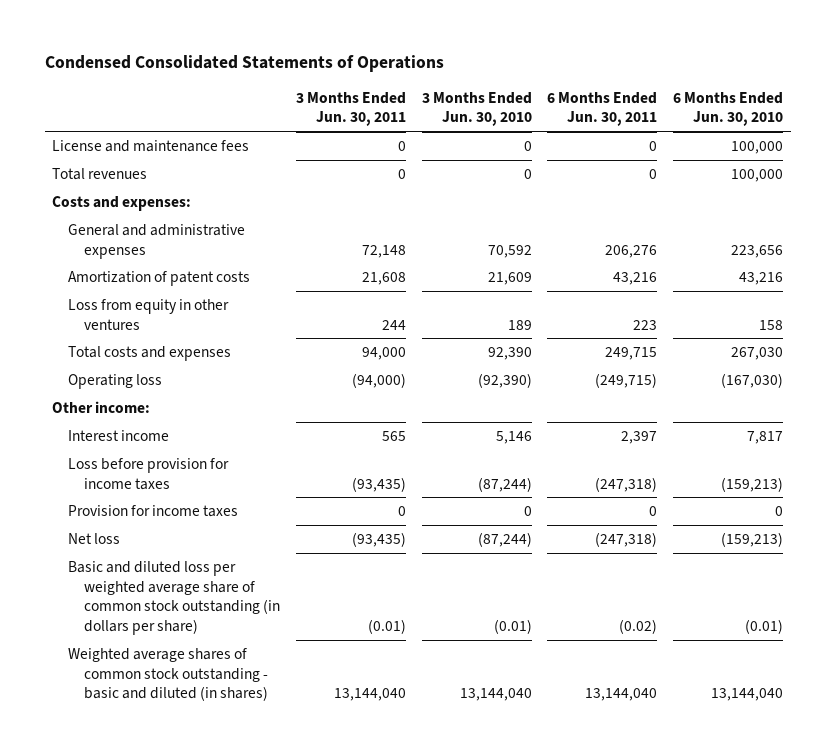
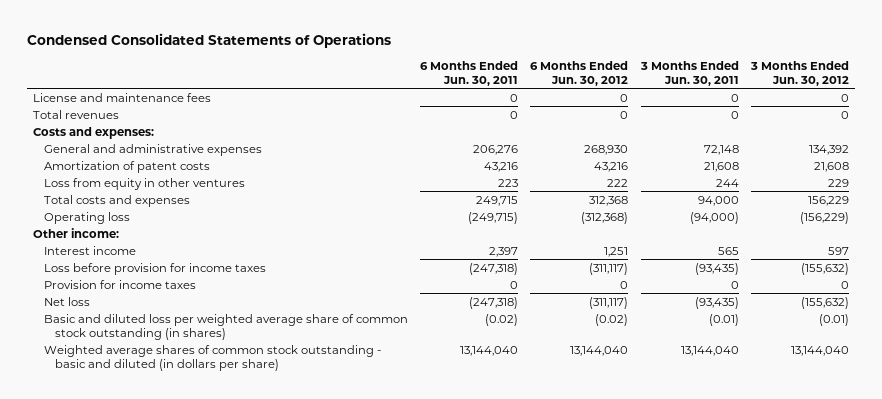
[421,91,532,127] 3 Months Ended Jun. 30, 2010 -> none
[673,91,784,127] 6 Months Ended Jun. 30, 2010 -> none
none -> [530,60,629,86] 6 Months Ended Jun. 30, 2012
none -> [750,60,850,86] 3 Months Ended Jun. 30, 2012
[68,560,281,636] Basic and diluted loss per weighted average share of common stock outstanding (in dollars per share) -> [43,313,408,340] Basic and diluted loss per weighted average share of common stock outstanding (in shares)
[68,647,269,702] Weighted average shares of common stock outstanding - basic and diluted (in shares) -> [43,344,381,371] Weighted average shares of common stock outstanding - basic and diluted (in dollars per share)

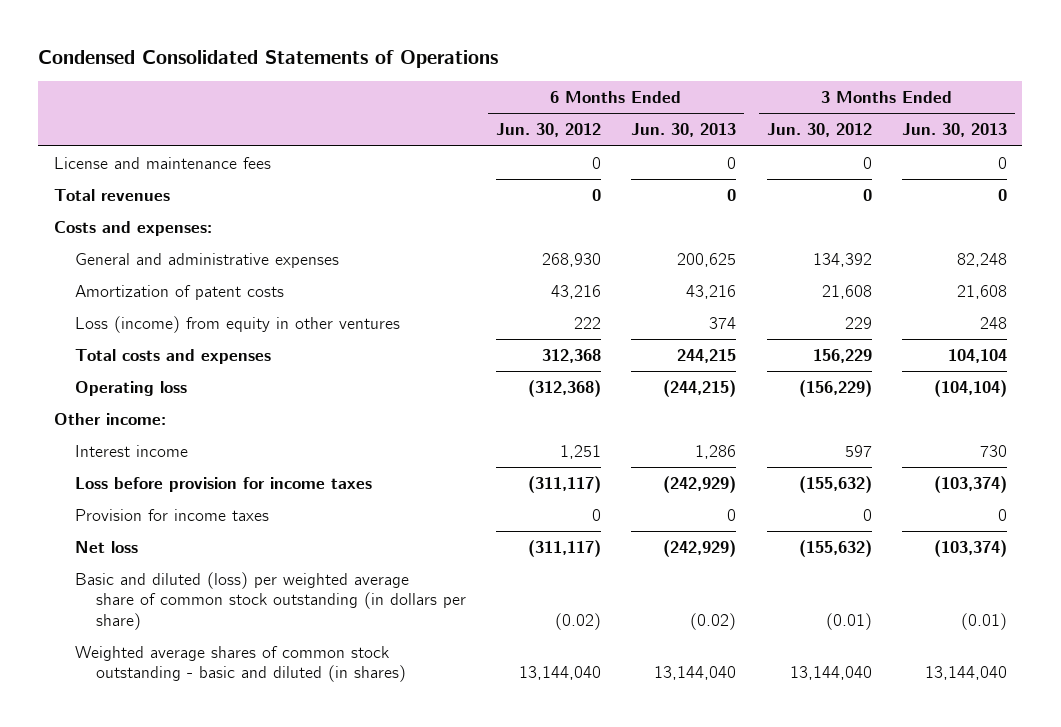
[420,60,519,86] 6 Months Ended Jun. 30, 2011 -> none
[639,60,739,86] 3 Months Ended Jun. 30, 2011 -> none
none -> [631,123,737,138] Jun. 30, 2013
none -> [902,123,1008,138] Jun. 30, 2013
[43,177,245,190] Loss from equity in other ventures -> [74,315,400,333] Loss (income) from equity in other ventures
[43,313,408,340] Basic and diluted loss per weighted average share of common stock outstanding (in shares) -> [74,571,466,630] Basic and diluted (loss) per weighted average share of common stock outstanding (in dollars per share)
[43,344,381,371] Weighted average shares of common stock outstanding - basic and diluted (in dollars per share) -> [74,645,406,683] Weighted average shares of common stock outstanding - basic and diluted (in shares)

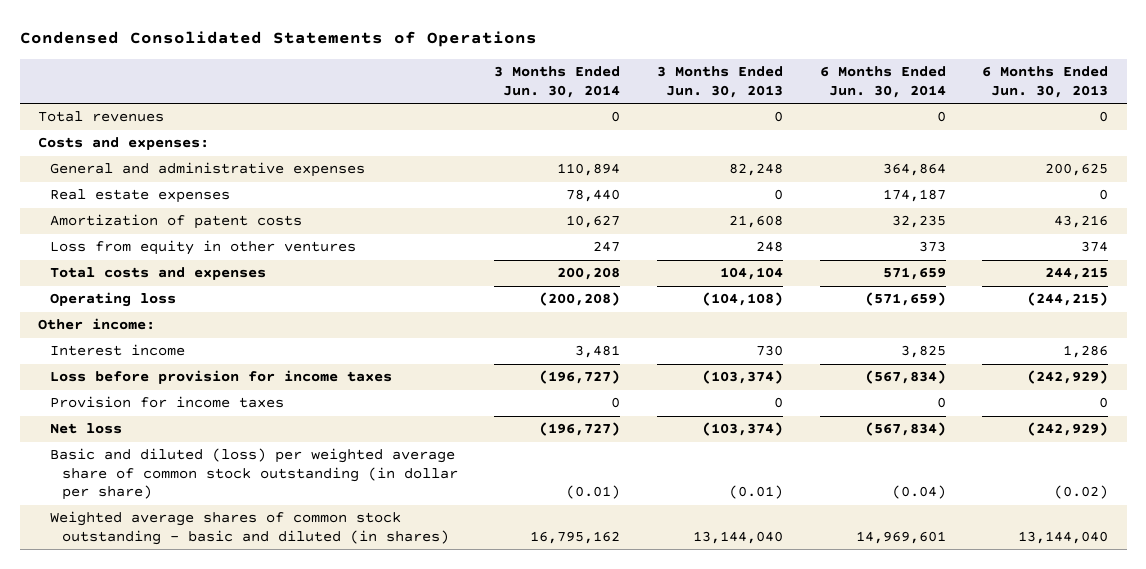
[496,123,602,138] Jun. 30, 2012 -> none
[766,123,872,138] Jun. 30, 2012 -> none
none -> [494,66,621,98] 3 Months Ended Jun. 30, 2014
none -> [819,66,946,98] 6 Months Ended Jun. 30, 2014
[53,156,271,169] License and maintenance fees -> none
none -> [49,189,230,204] Real estate expenses
[74,315,400,333] Loss (income) from equity in other ventures -> [49,240,356,256] Loss from equity in other ventures
[934,379,1008,397] (104,104) -> [701,292,783,307] (104,108)
[74,571,466,630] Basic and diluted (loss) per weighted average share of common stock outstanding (in dollars per share) -> [49,448,458,501] Basic and diluted (loss) per weighted average share of common stock outstanding (in dollar per share)

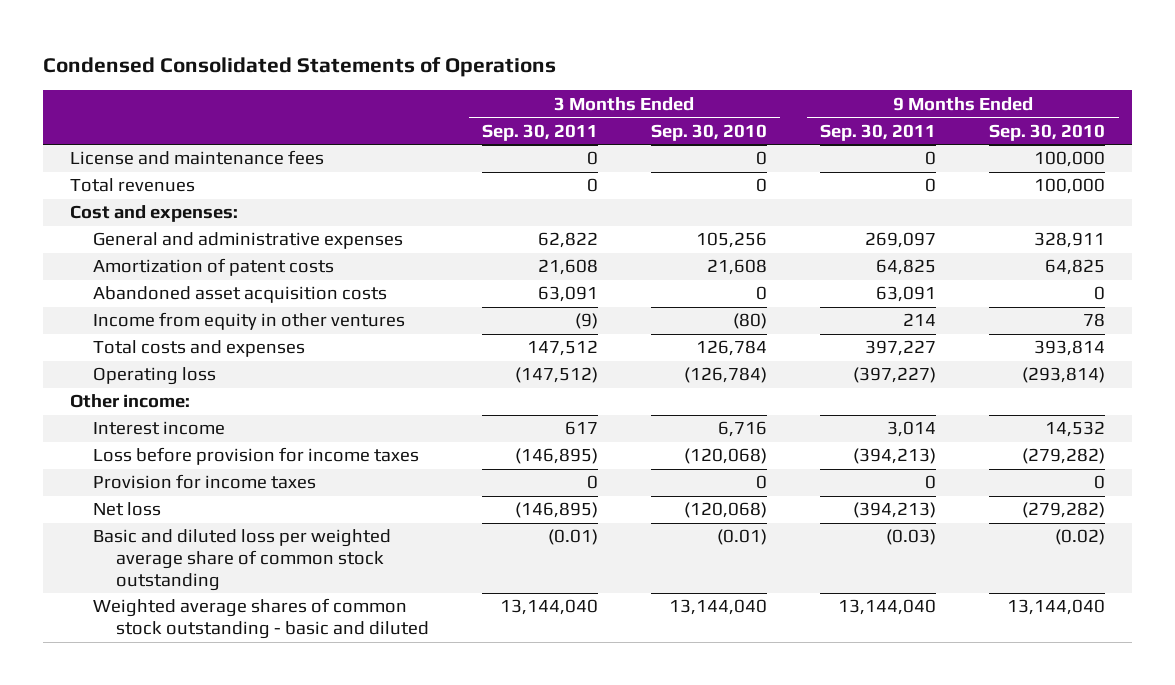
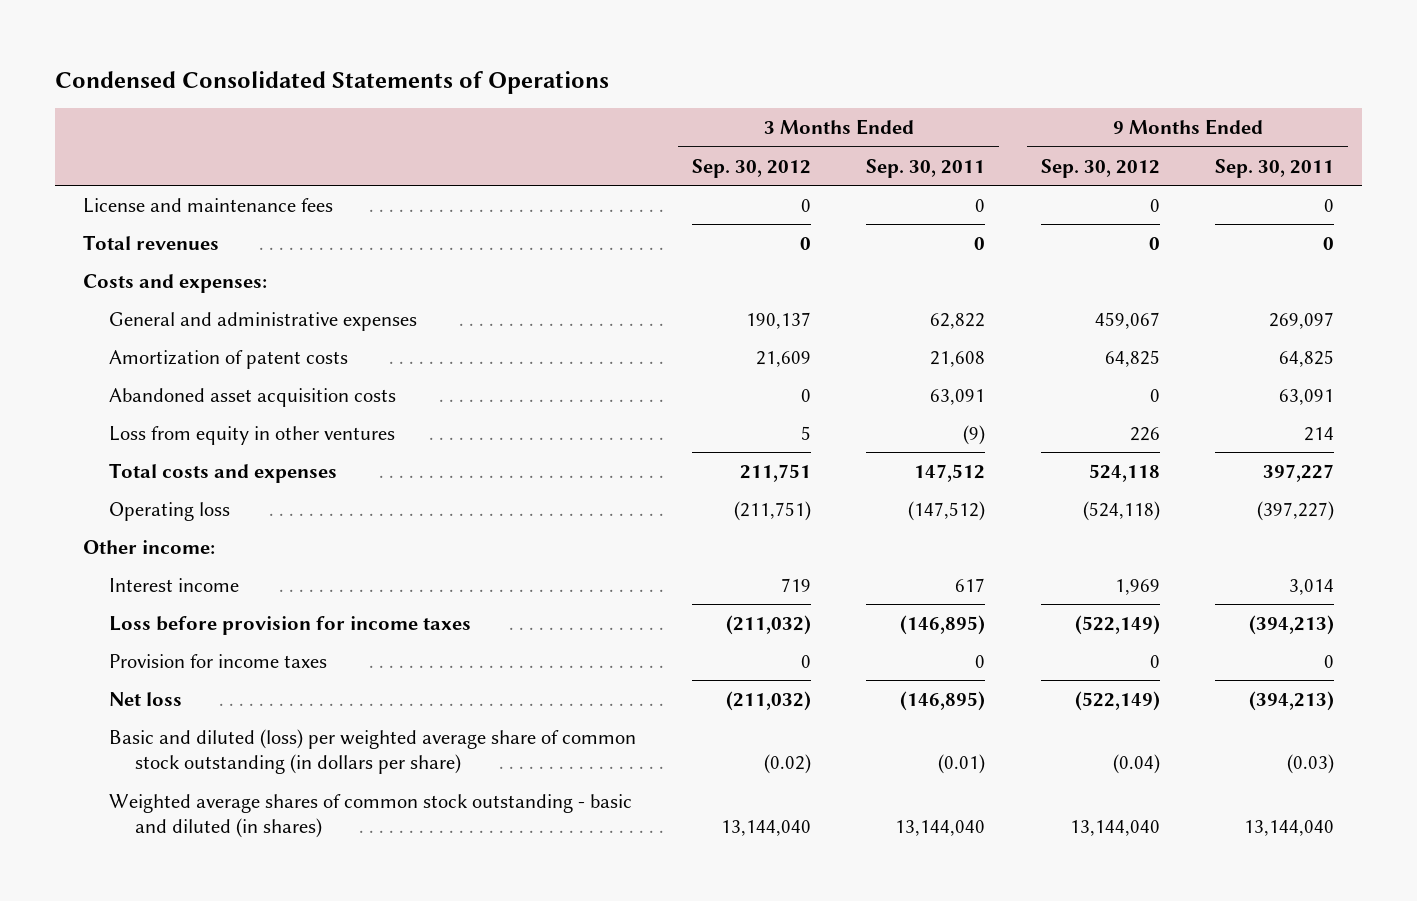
[650,123,767,141] Sep. 30, 2010 -> none
[989,123,1106,141] Sep. 30, 2010 -> none
none -> [691,158,811,178] Sep. 30, 2012
none -> [1040,158,1160,178] Sep. 30, 2012
[69,205,238,223] Cost and expenses: -> [83,273,268,293] Costs and expenses:
[92,312,405,331] Income from equity in other ventures -> [109,425,396,445] Loss from equity in other ventures
[92,529,391,591] Basic and diluted loss per weighted average share of common stock outstanding -> [109,728,637,775] Basic and diluted (loss) per weighted average share of common stock outstanding (in dollars per share)
[92,598,429,640] Weighted average shares of common stock outstanding - basic and diluted -> [109,793,633,839] Weighted average shares of common stock outstanding - basic and diluted (in shares)

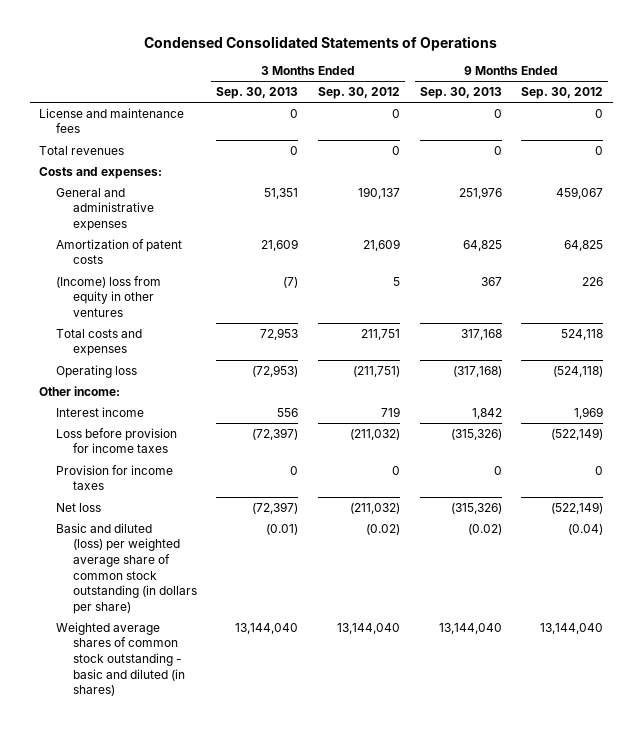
[866,158,986,178] Sep. 30, 2011 -> none
[1215,158,1335,178] Sep. 30, 2011 -> none
none -> [216,87,299,100] Sep. 30, 2013
none -> [419,87,502,100] Sep. 30, 2013
[109,387,397,407] Abandoned asset acquisition costs -> none
[109,425,396,445] Loss from equity in other ventures -> [55,275,161,318] (Income) loss from equity in other ventures

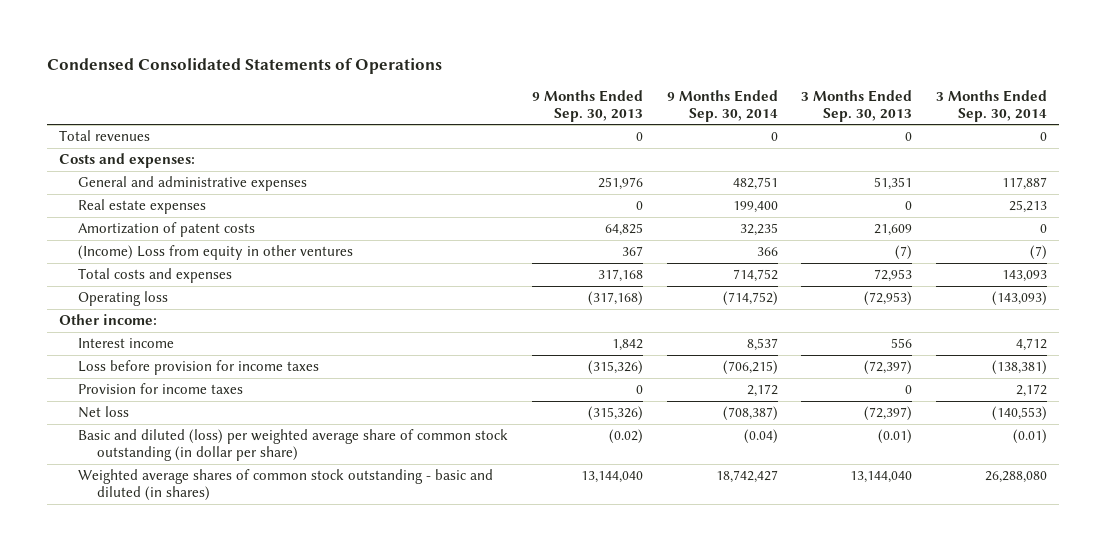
[317,87,400,100] Sep. 30, 2012 -> none
[521,87,604,100] Sep. 30, 2012 -> none
none -> [666,89,778,122] 9 Months Ended Sep. 30, 2014
none -> [936,89,1048,122] 3 Months Ended Sep. 30, 2014
[39,107,185,134] License and maintenance fees -> none
none -> [78,199,207,215] Real estate expenses
[55,275,161,318] (Income) loss from equity in other ventures -> [78,245,354,261] (Income) Loss from equity in other ventures
[55,522,197,614] Basic and diluted (loss) per weighted average share of common stock outstanding (in dollars per share) -> [78,429,509,462] Basic and diluted (loss) per weighted average share of common stock outstanding (in dollar per share)

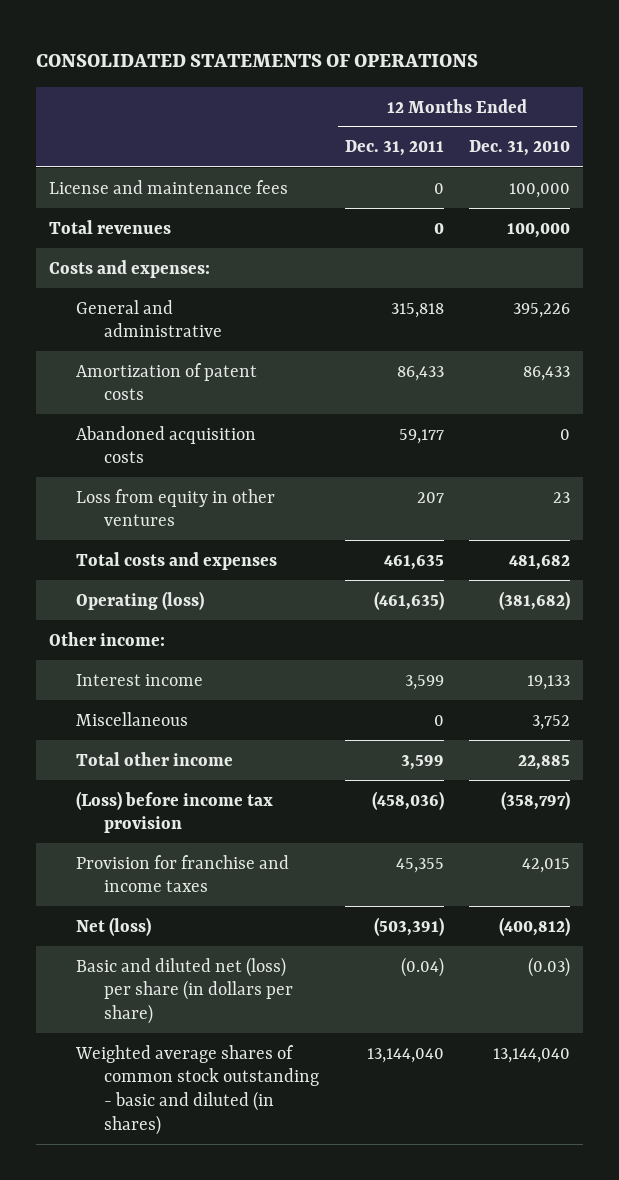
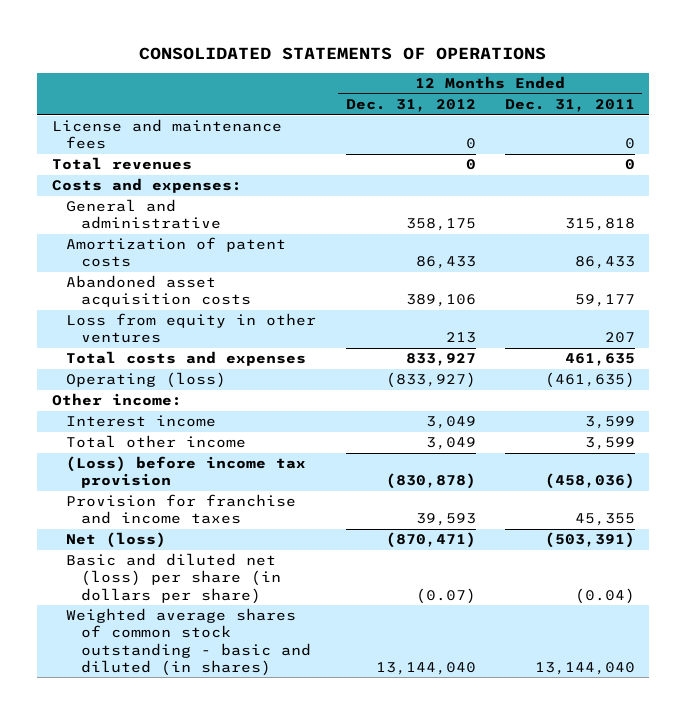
[469,140,571,157] Dec. 31, 2010 -> none
none -> [345,98,476,112] Dec. 31, 2012
[76,425,257,464] Abandoned acquisition costs -> [66,275,251,308] Abandoned asset acquisition costs
[76,711,189,726] Miscellaneous -> none

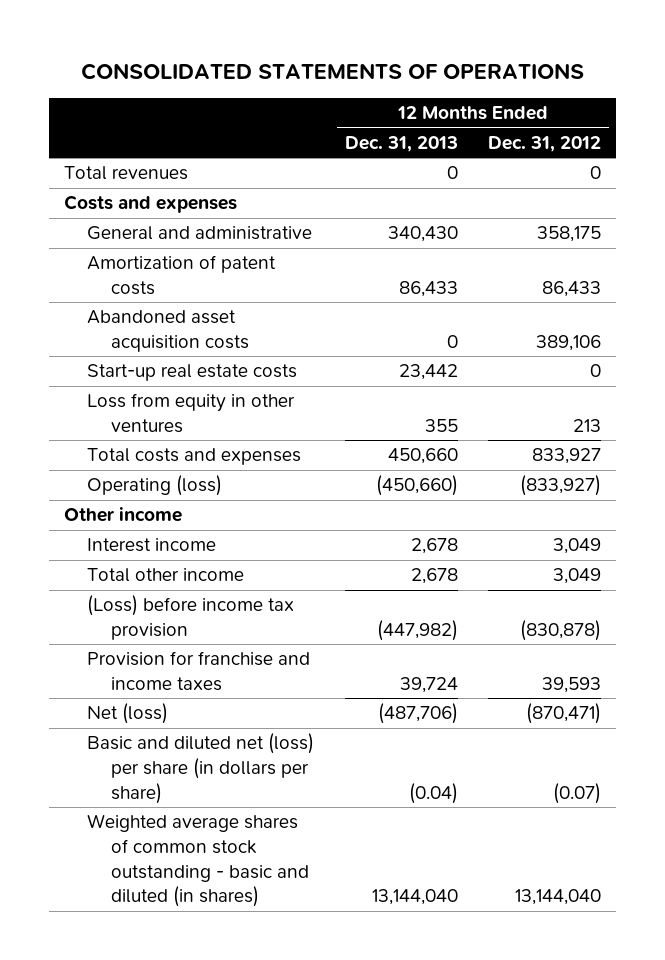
[504,98,635,112] Dec. 31, 2011 -> none
none -> [344,136,458,153] Dec. 31, 2013
[51,119,282,150] License and maintenance fees -> none
[51,178,242,194] Costs and expenses: -> [64,195,238,214] Costs and expenses
none -> [87,364,298,382] Start-up real estate costs
[51,393,182,407] Other income: -> [64,507,183,523] Other income

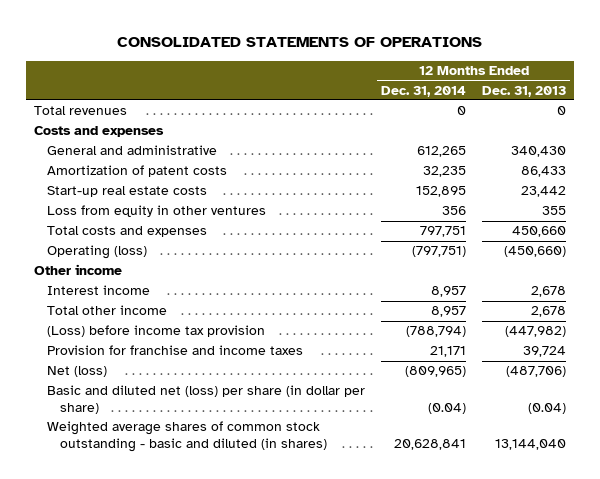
[487,136,601,153] Dec. 31, 2012 -> none
none -> [381,85,467,97] Dec. 31, 2014
[87,310,249,352] Abandoned asset acquisition costs -> none
[87,733,315,804] Basic and diluted net (loss) per share (in dollars per share) -> [46,385,365,414] Basic and diluted net (loss) per share (in dollar per share)

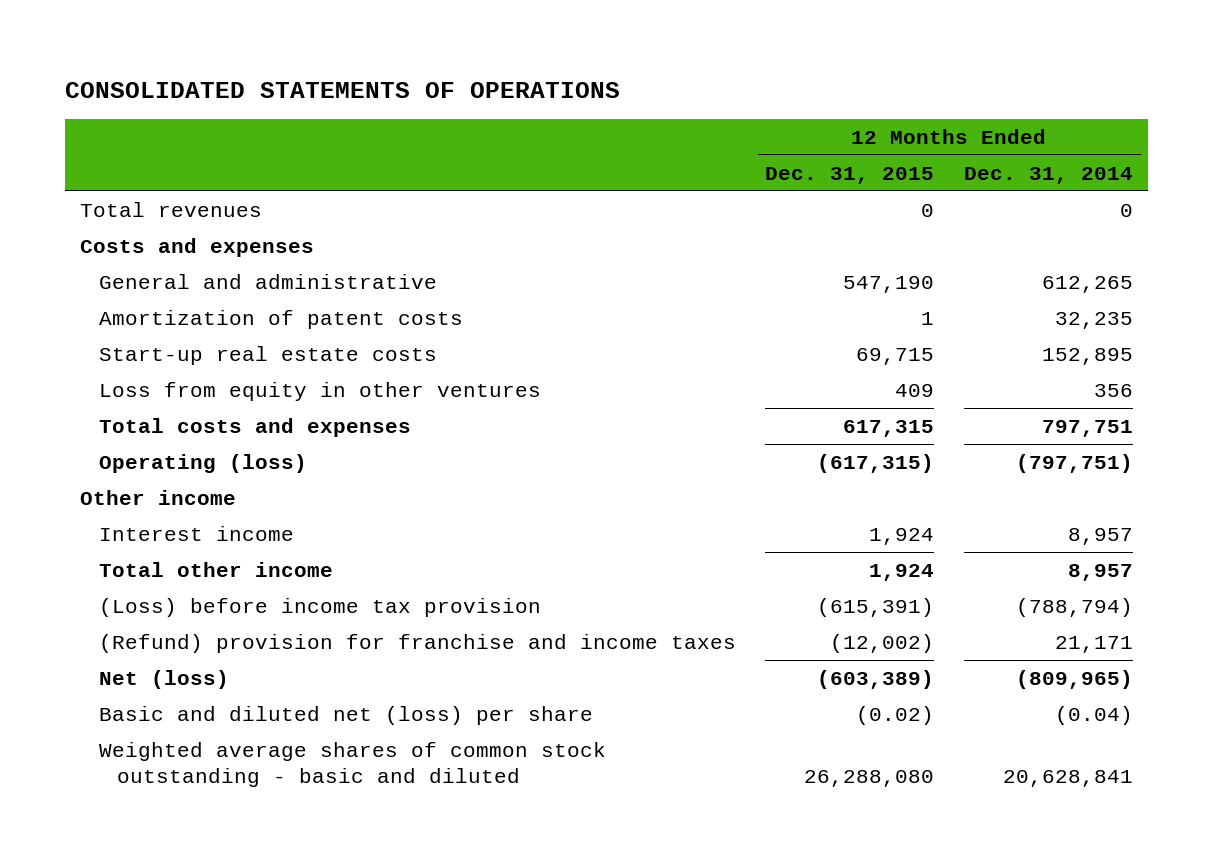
[482,85,567,97] Dec. 31, 2013 -> none
none -> [765,166,935,184] Dec. 31, 2015
[46,345,303,356] Provision for franchise and income taxes -> [98,633,736,653] (Refund) provision for franchise and income taxes
[46,385,365,414] Basic and diluted net (loss) per share (in dollar per share) -> [98,705,593,725] Basic and diluted net (loss) per share
[46,421,327,452] Weighted average shares of common stock outstanding - basic and diluted (in shares) -> [98,741,606,787] Weighted average shares of common stock outstanding - basic and diluted

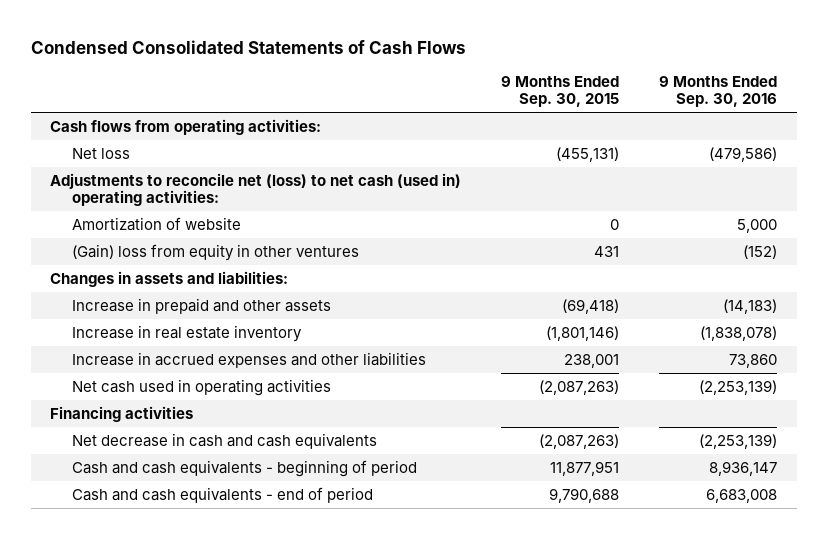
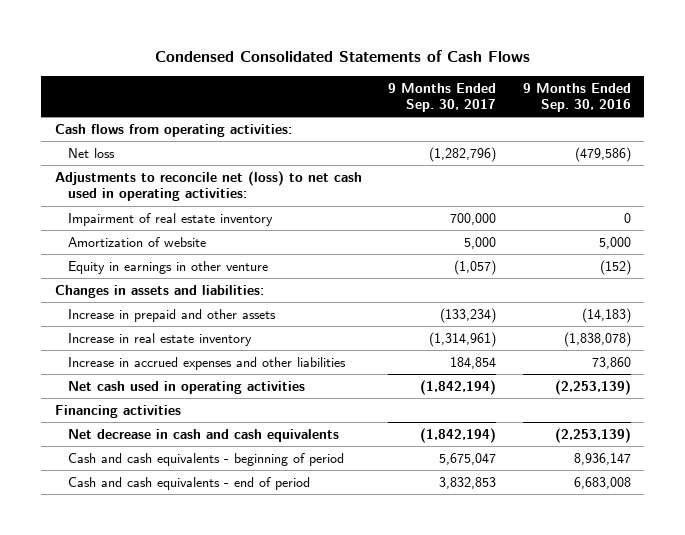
[501,76,620,108] 9 Months Ended Sep. 30, 2015 -> none
none -> [388,82,497,113] 9 Months Ended Sep. 30, 2017
[50,172,462,207] Adjustments to reconcile net (loss) to net cash (used in) operating activities: -> [54,170,362,202] Adjustments to reconcile net (loss) to net cash used in operating activities:
none -> [68,212,274,226] Impairment of real estate inventory
[72,243,360,261] (Gain) loss from equity in other ventures -> [68,260,269,274] Equity in earnings in other venture

